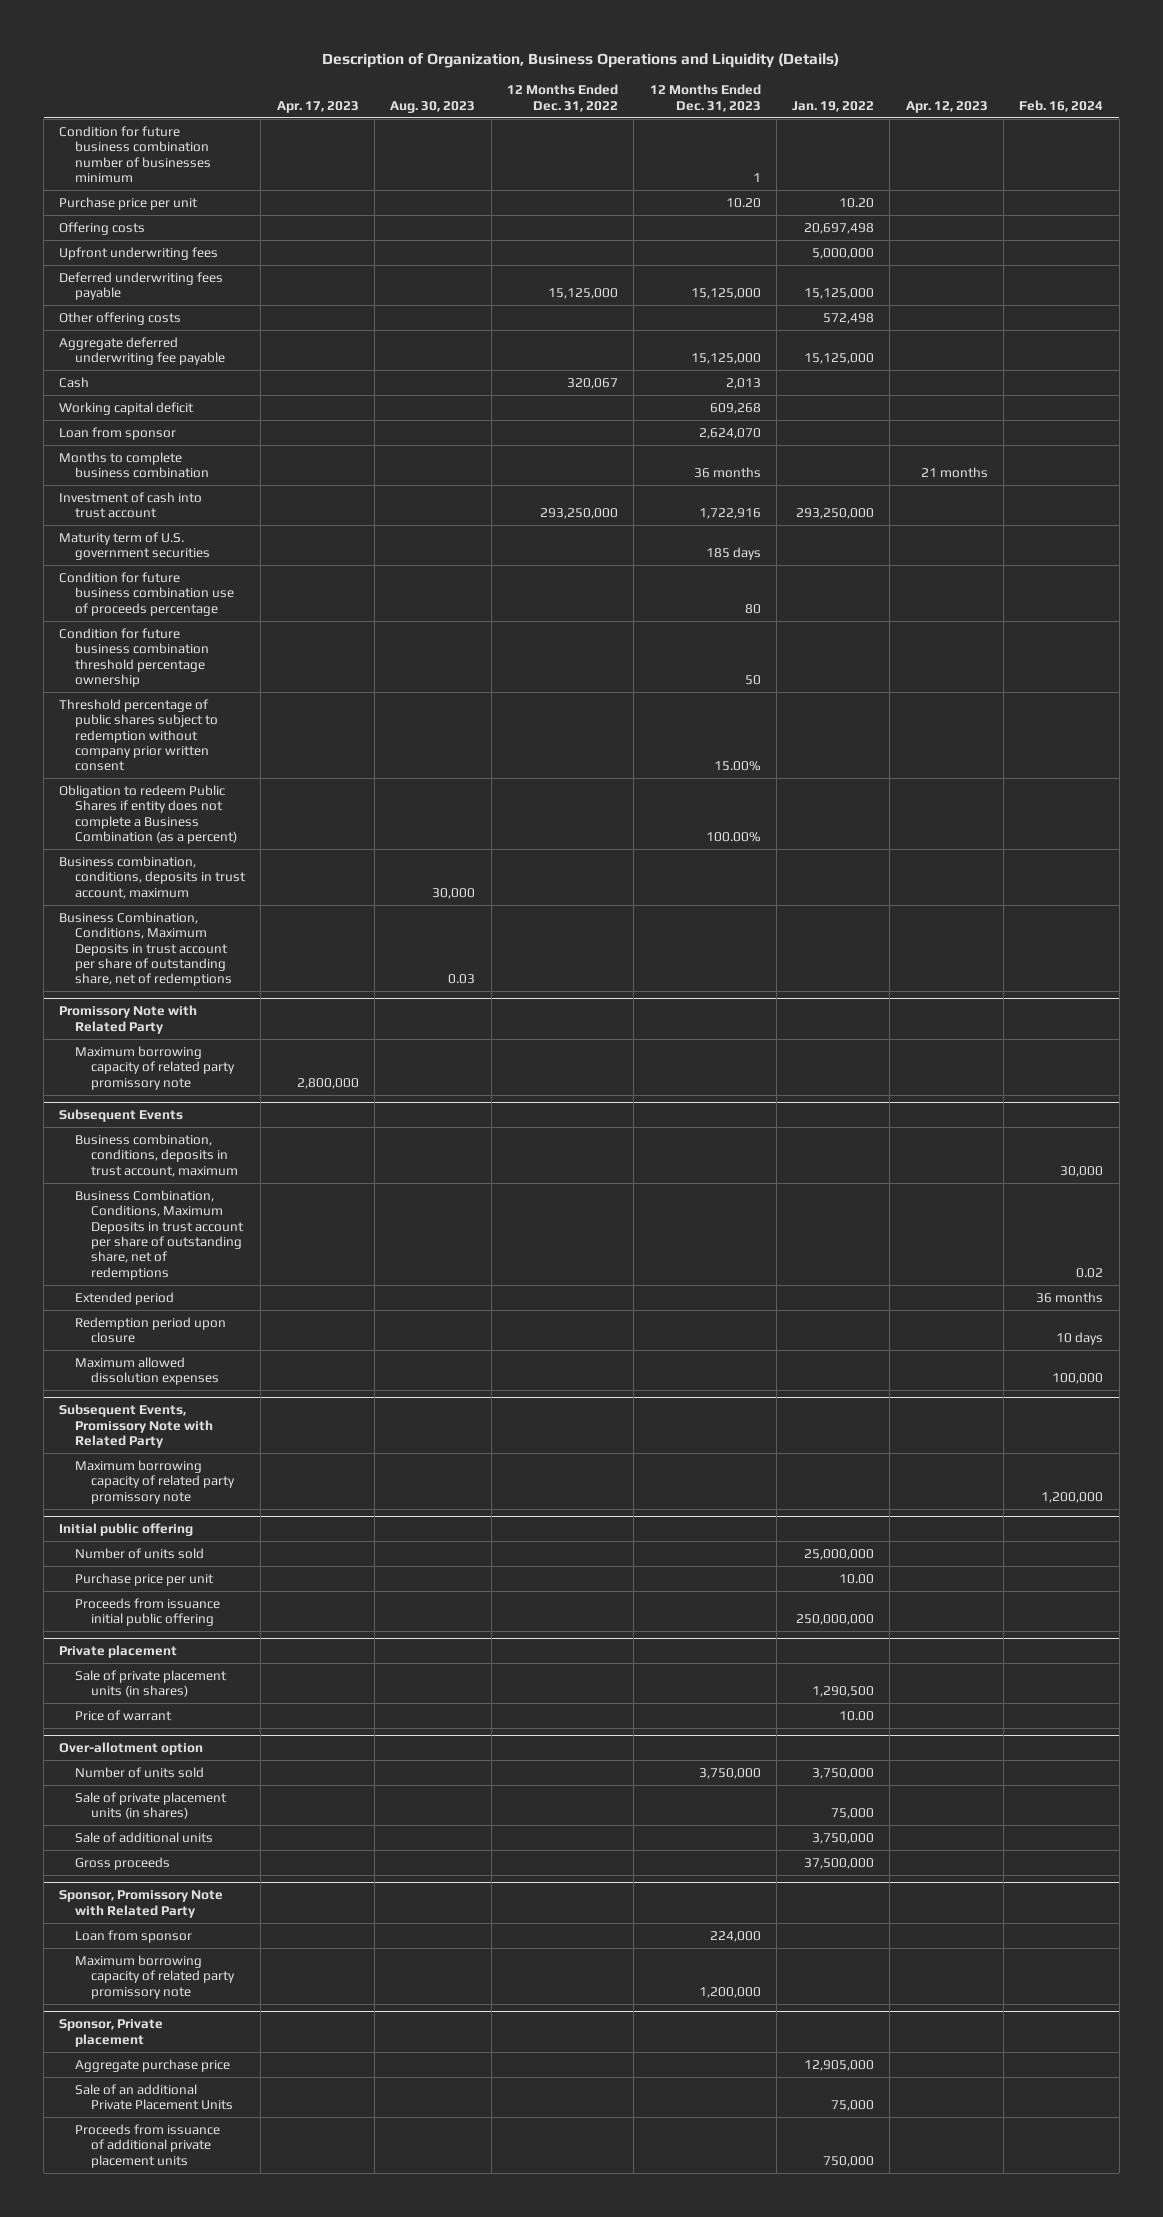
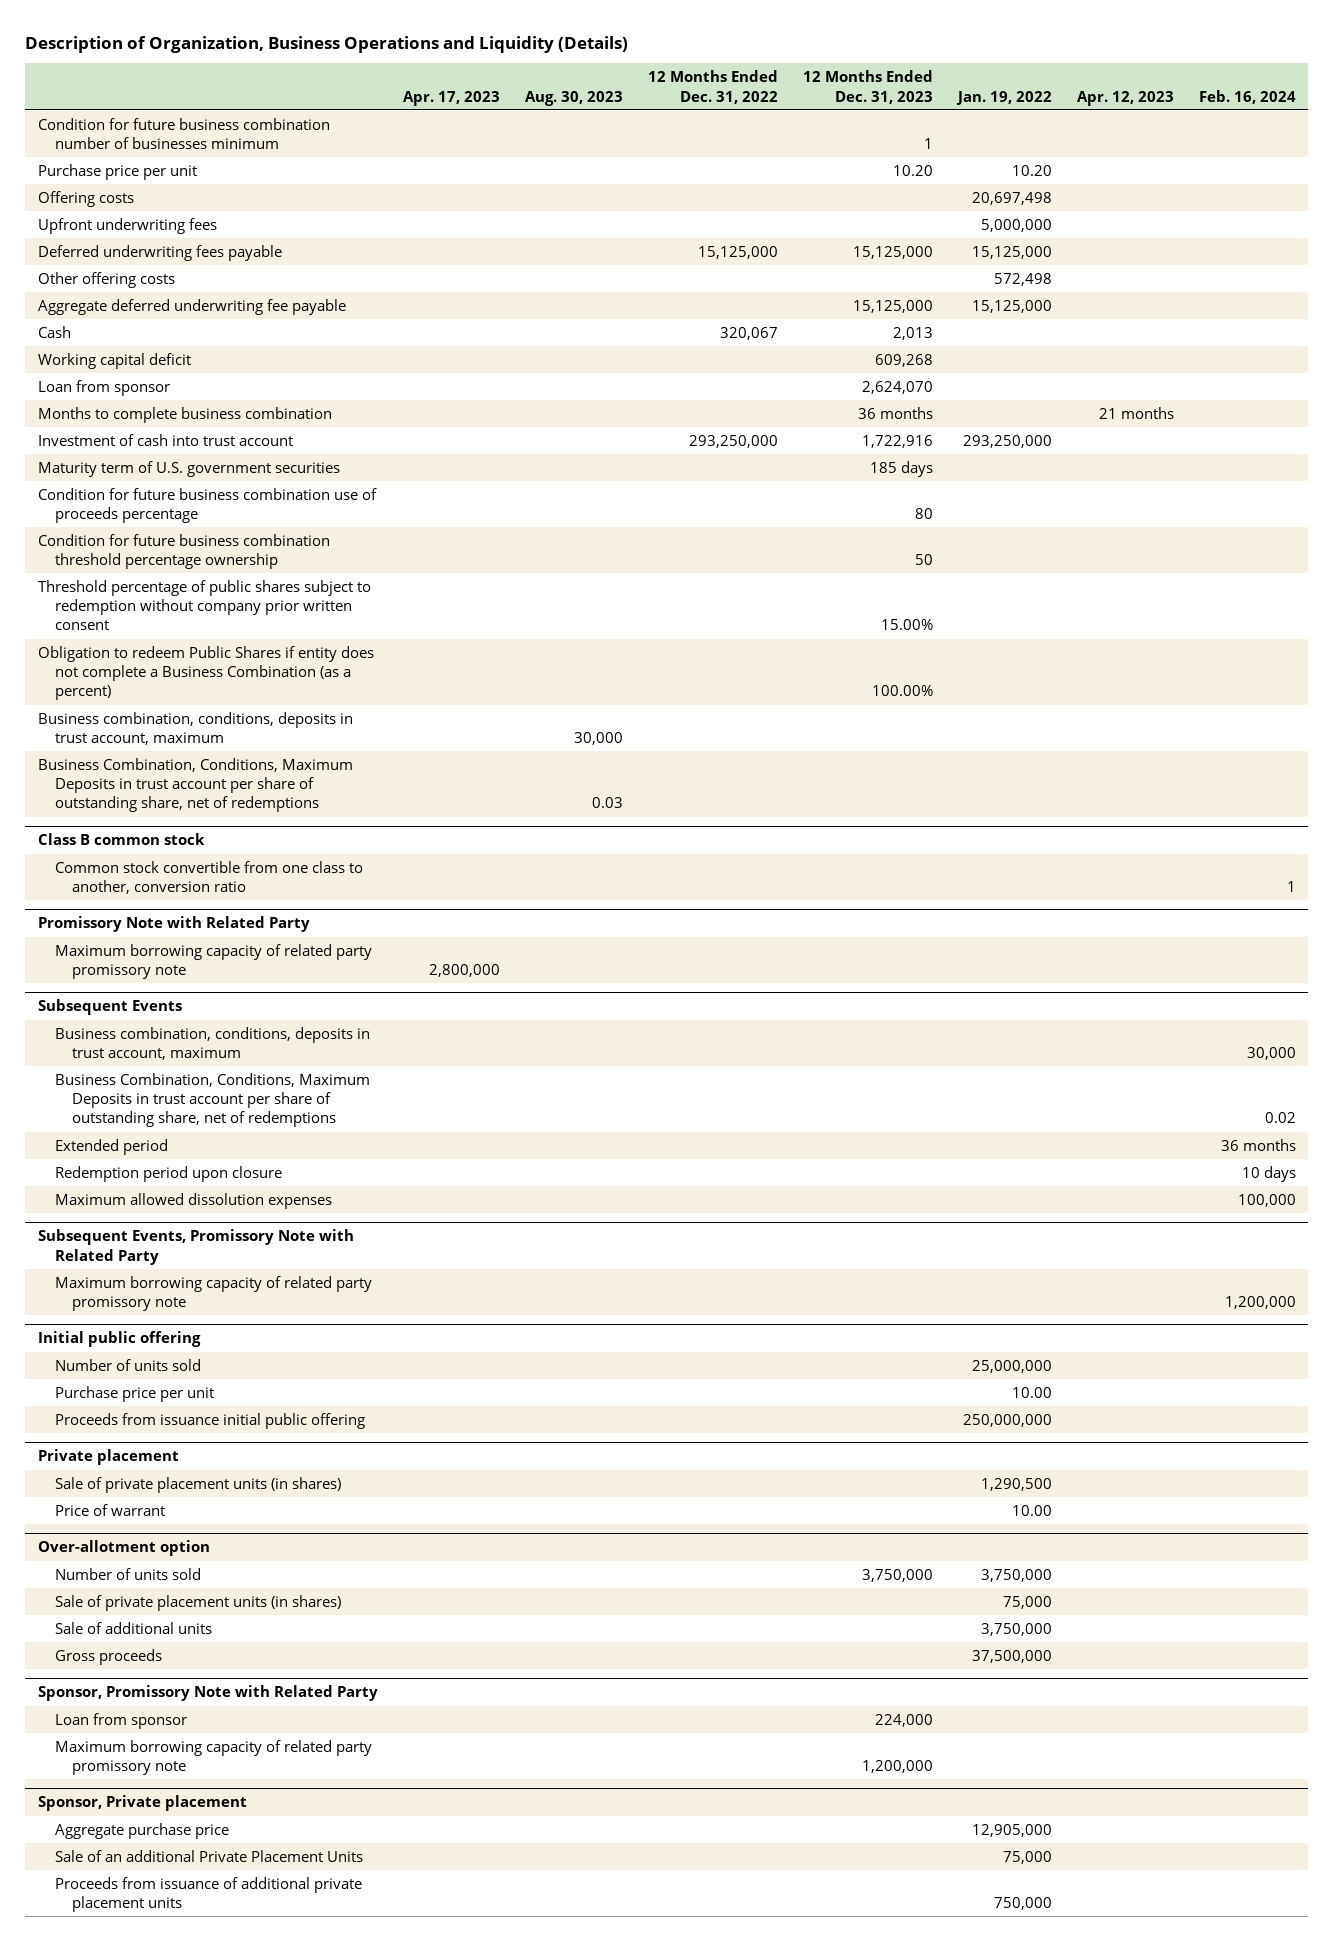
none -> [37,833,205,846] Class B common stock
none -> [54,860,363,895] Common stock convertible from one class to another, conversion ratio

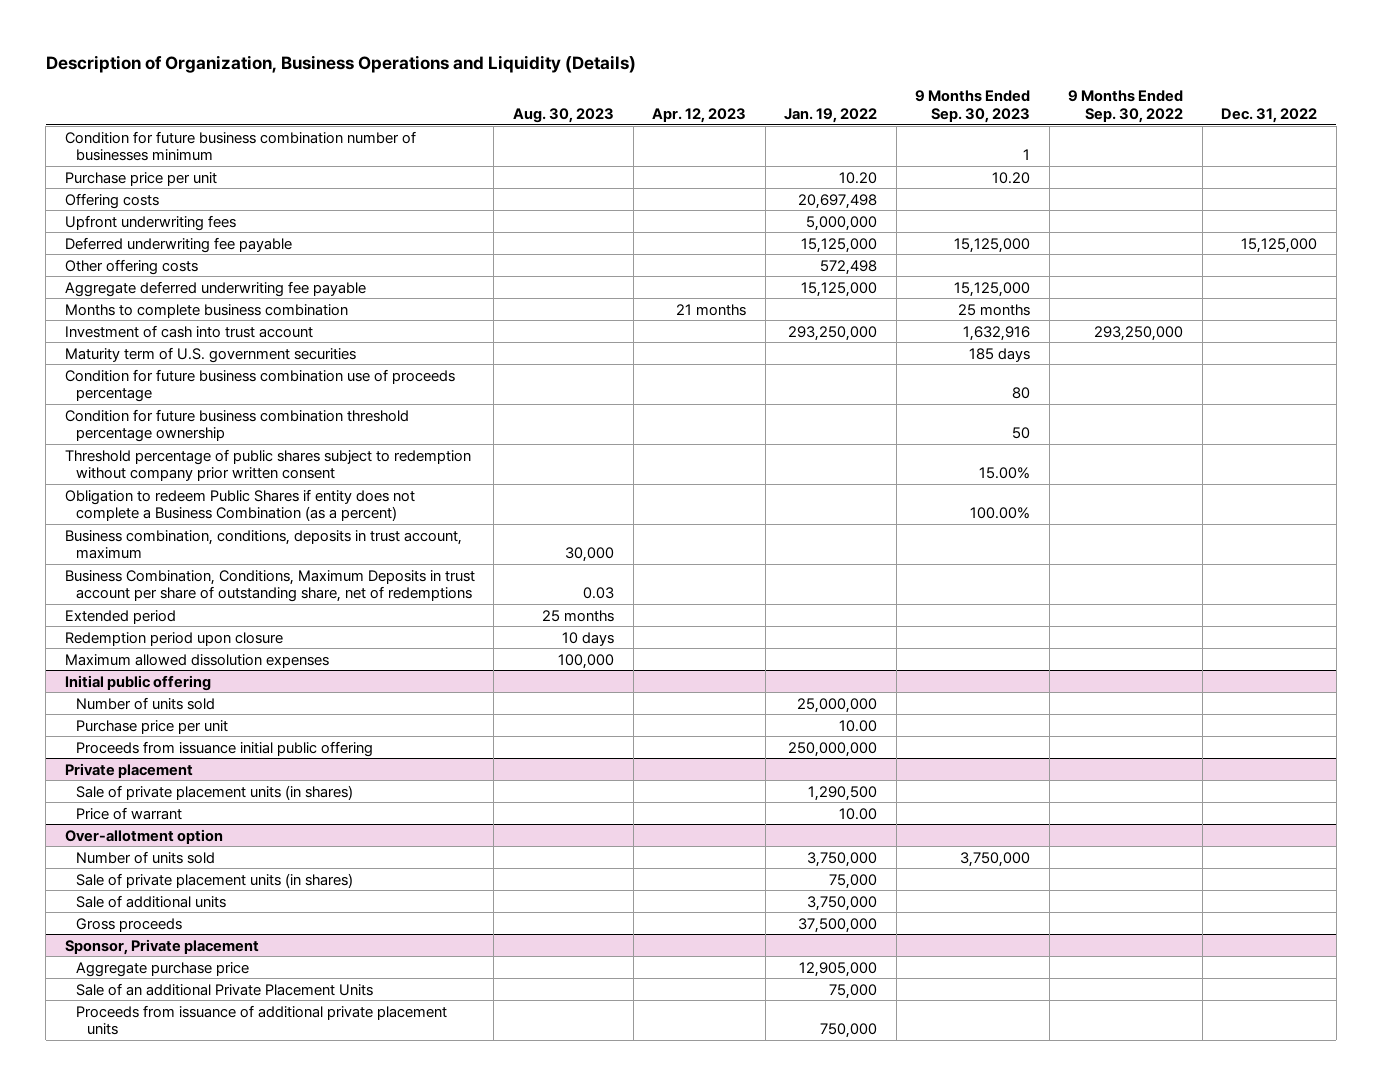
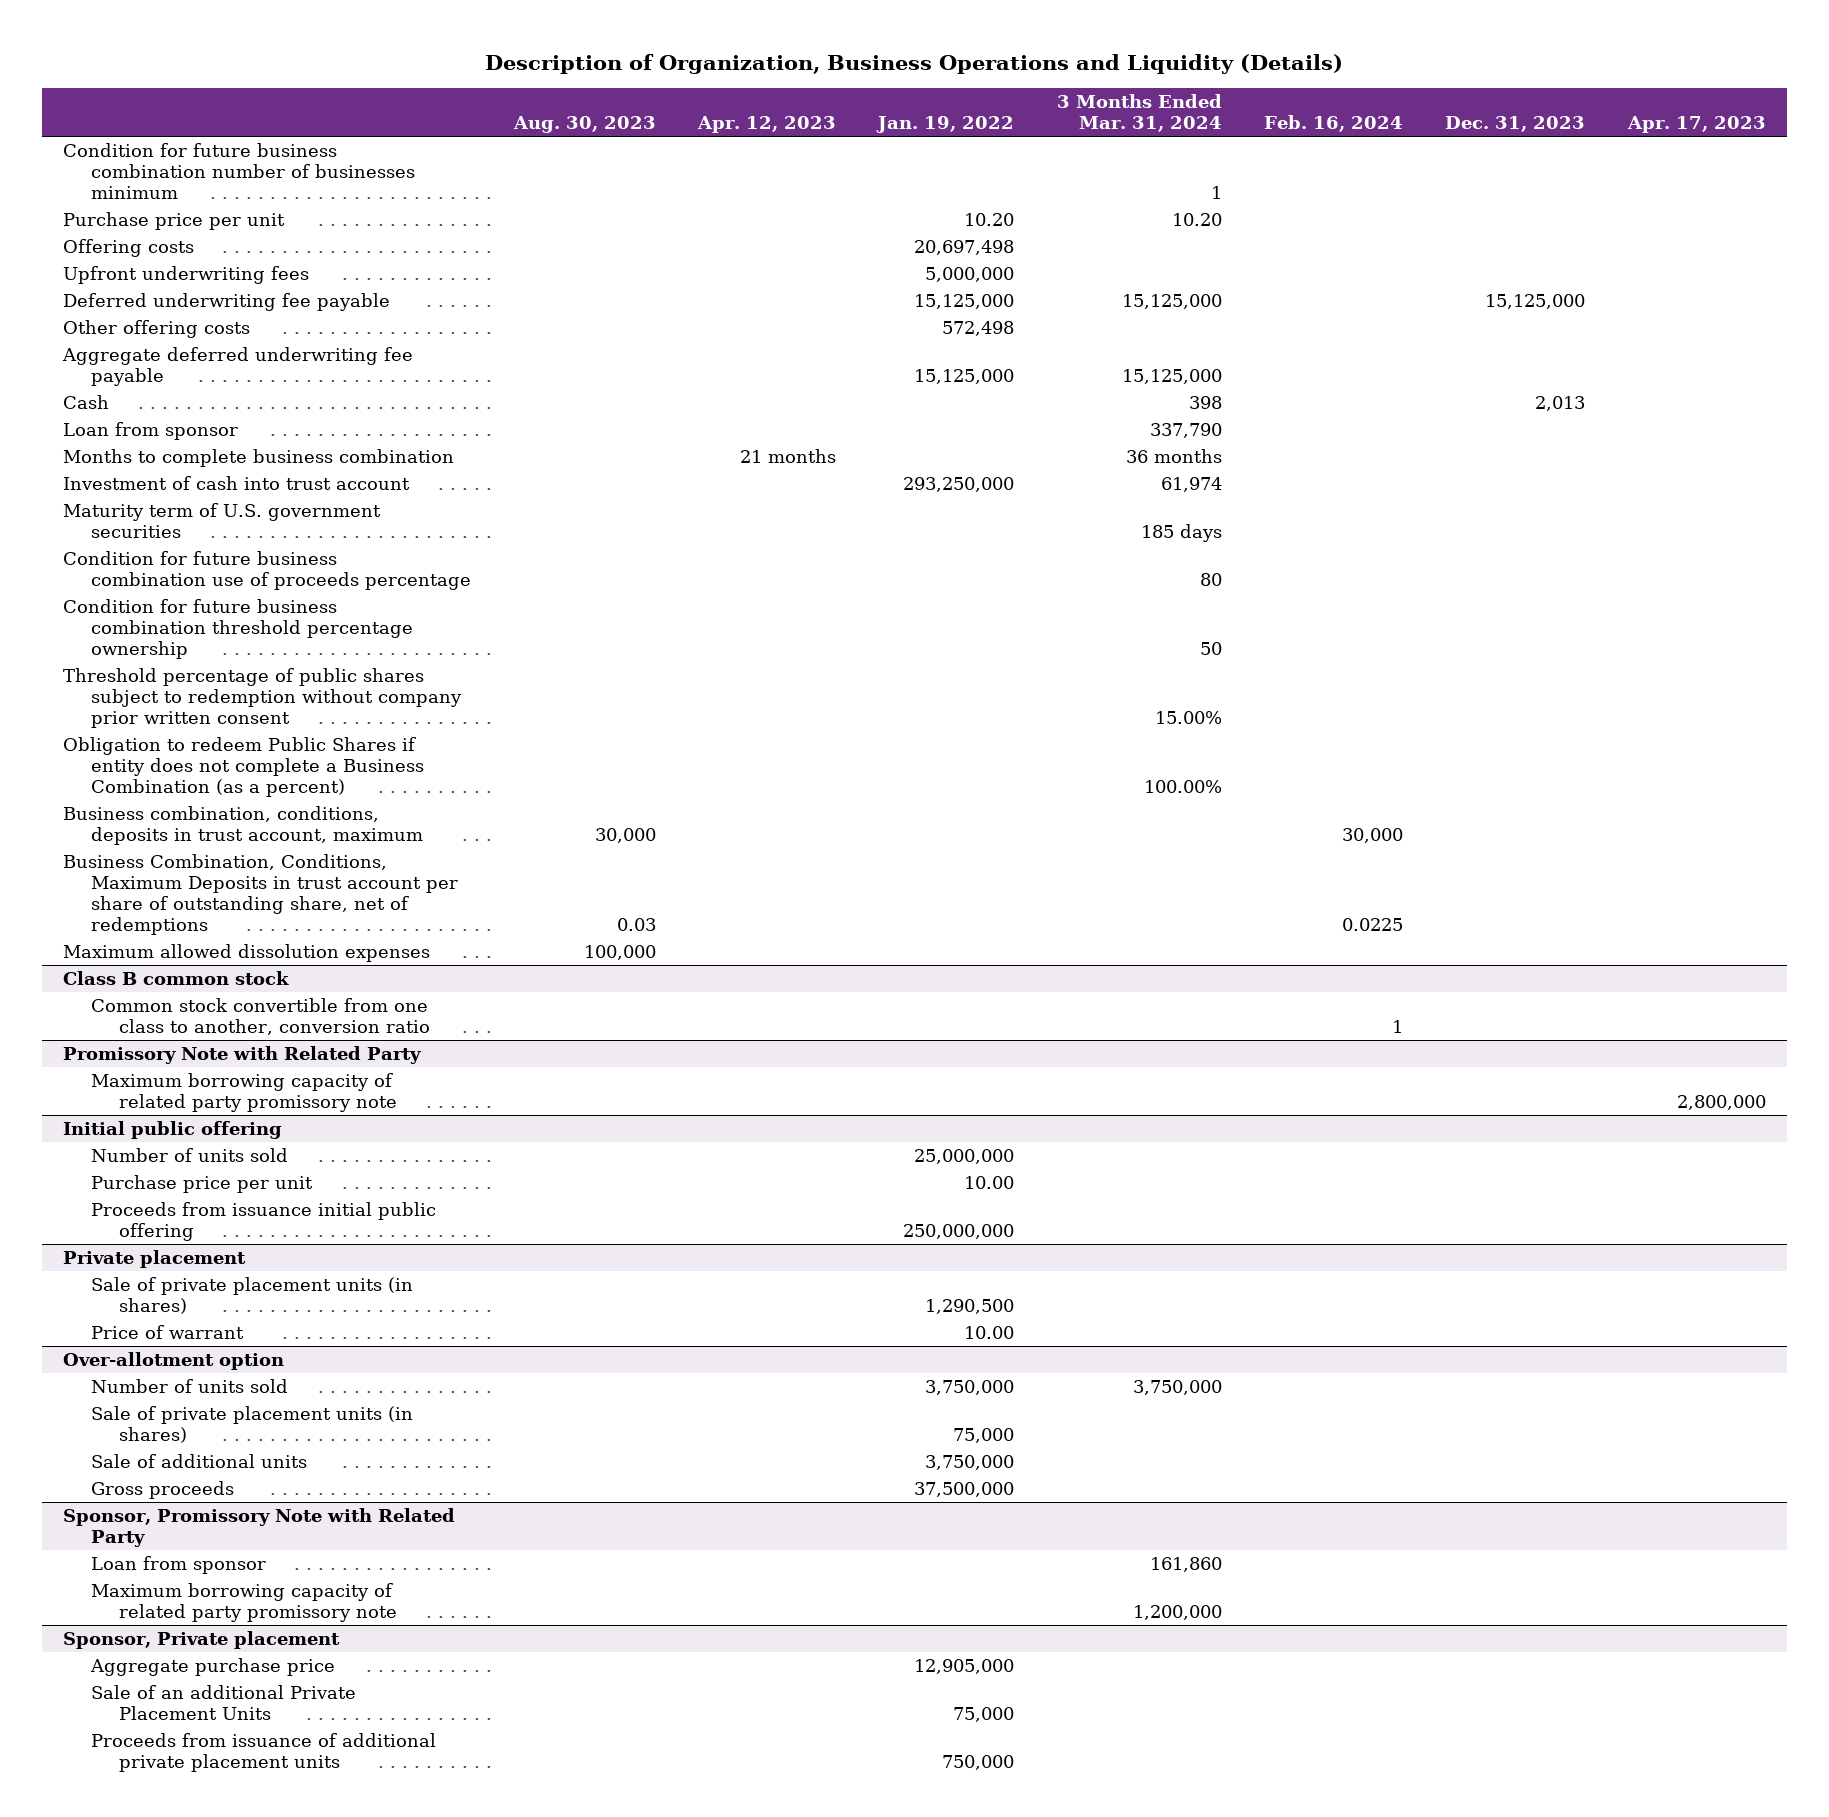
[915,89,1031,123] 9 Months Ended Sep. 30, 2023 -> none
[1068,89,1184,123] 9 Months Ended Sep. 30, 2022 -> none
[1221,107,1318,123] Dec. 31, 2022 -> none
none -> [1056,94,1222,133] 3 Months Ended Mar. 31, 2024
none -> [1264,115,1404,133] Feb. 16, 2024
none -> [1445,116,1586,133] Dec. 31, 2023
none -> [1626,116,1766,134] Apr. 17, 2023
none -> [62,395,109,410] Cash
none -> [62,422,238,441] Loan from sponsor
[64,609,176,624] Extended period -> none
[64,631,283,646] Redemption period upon closure -> none
none -> [62,971,289,986] Class B common stock
none -> [91,998,431,1036] Common stock convertible from one class to another, conversion ratio
none -> [62,1046,421,1065] Promissory Note with Related Party
none -> [91,1073,398,1113] Maximum borrowing capacity of related party promissory note
none -> [62,1508,455,1548] Sponsor, Promissory Note with Related Party
none -> [91,1556,267,1575] Loan from sponsor
none -> [91,1583,398,1623] Maximum borrowing capacity of related party promissory note

